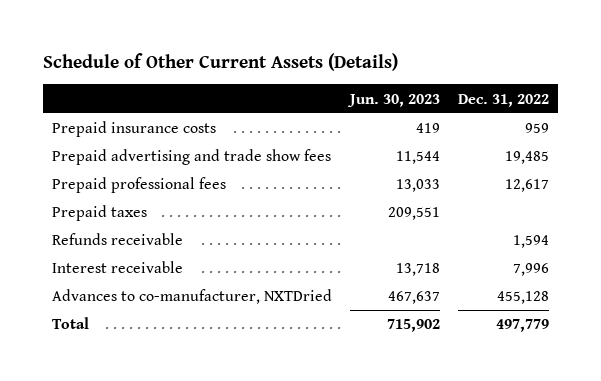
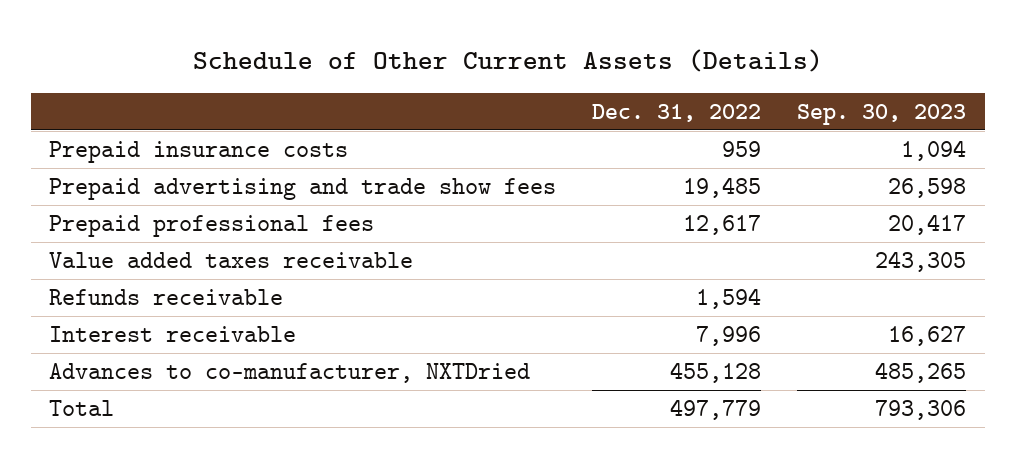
[347,93,441,107] Jun. 30, 2023 -> none
none -> [797,103,967,125] Sep. 30, 2023
[52,205,148,222] Prepaid taxes -> [48,251,413,268] Value added taxes receivable

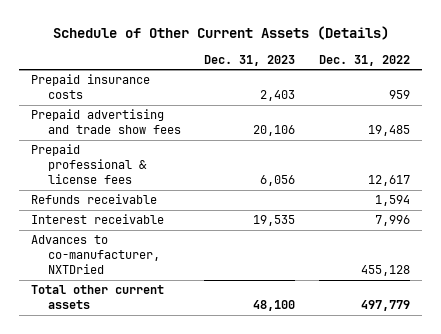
[797,103,967,125] Sep. 30, 2023 -> none
none -> [204,54,296,66] Dec. 31, 2023
[48,251,413,268] Value added taxes receivable -> none
[48,214,374,237] Prepaid professional fees -> [31,144,147,185] Prepaid professional & license fees
[48,399,114,416] Total -> [31,285,165,310] Total other current assets

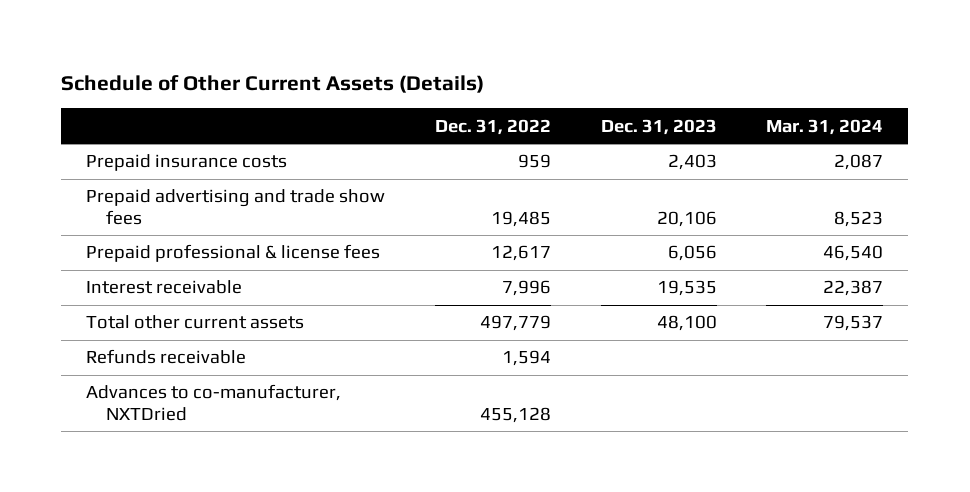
none -> [766,118,884,135] Mar. 31, 2024
[31,194,158,205] Refunds receivable -> [86,349,247,365] Refunds receivable
[31,235,160,275] Advances to co-manufacturer, NXTDried -> [86,384,342,421] Advances to co-manufacturer, NXTDried

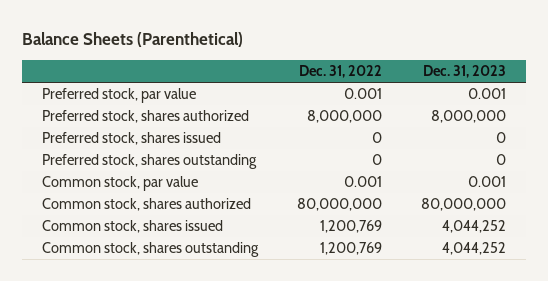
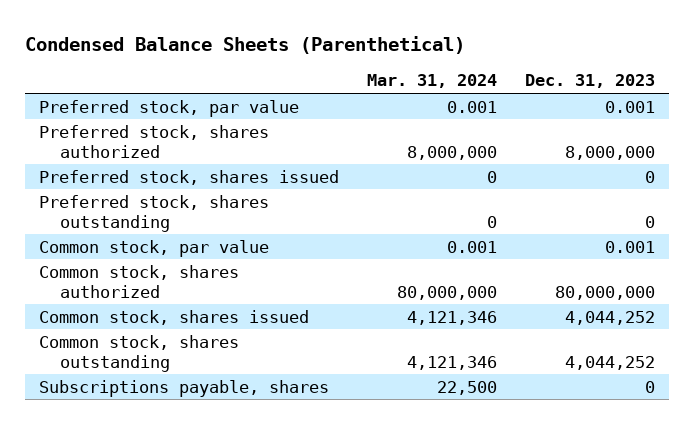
[22,32,244,48] Balance Sheets (Parenthetical) -> [25,36,466,55] Condensed Balance Sheets (Parenthetical)
[299,65,383,79] Dec. 31, 2022 -> none
none -> [366,74,497,89] Mar. 31, 2024
none -> [39,379,330,397] Subscriptions payable, shares

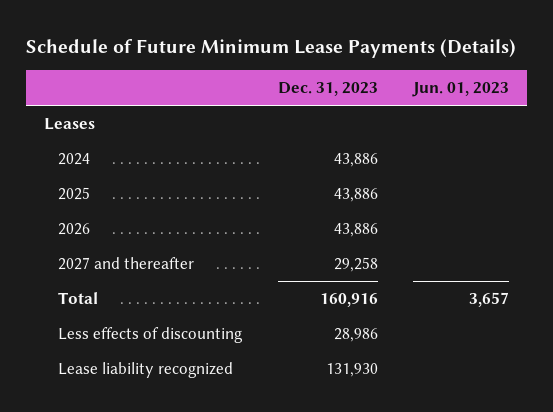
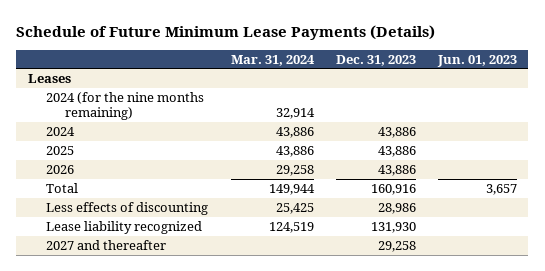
none -> [230,54,315,66] Mar. 31, 2024
none -> [46,91,205,120] 2024 (for the nine months remaining)
[58,257,195,271] 2027 and thereafter -> [46,239,167,250] 2027 and thereafter

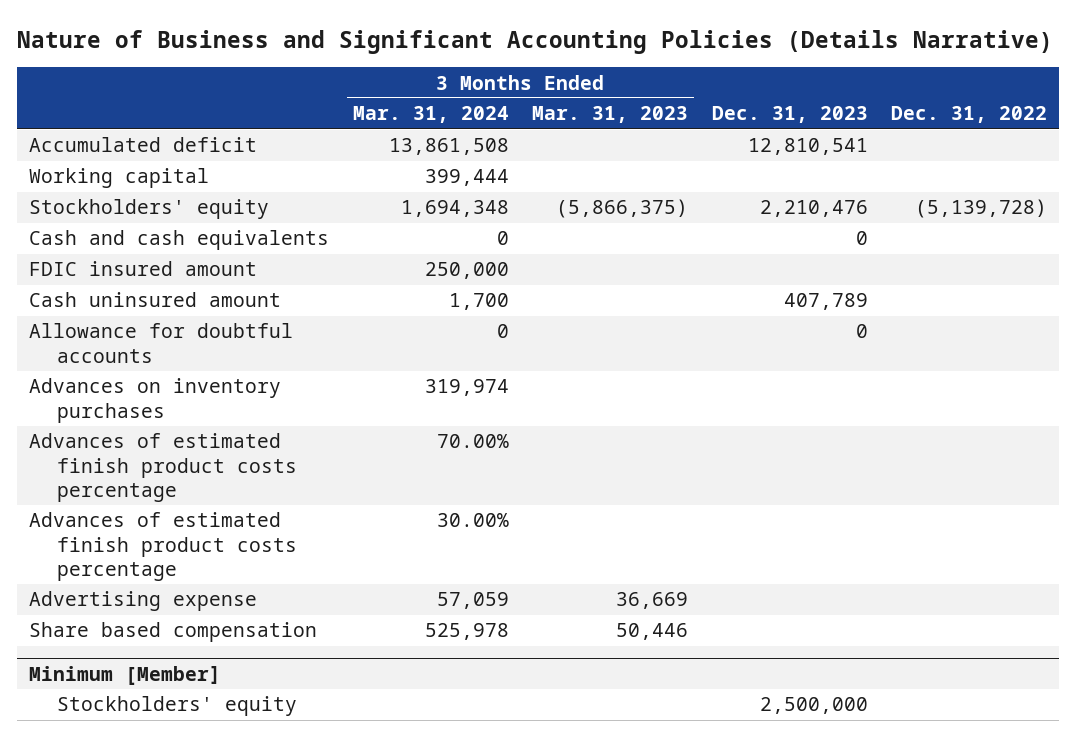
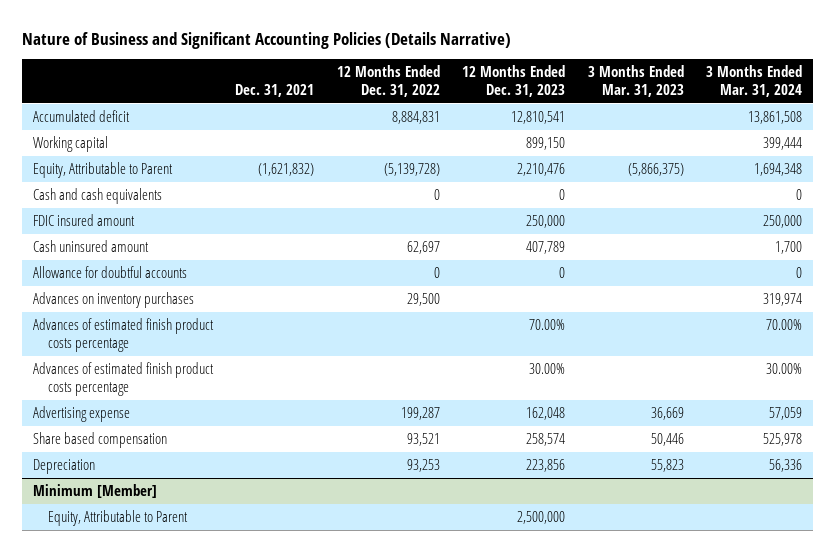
[711,106,868,124] Dec. 31, 2023 -> none
[891,106,1048,124] Dec. 31, 2022 -> none
none -> [235,84,315,98] Dec. 31, 2021
none -> [336,65,440,98] 12 Months Ended Dec. 31, 2022
none -> [462,65,566,98] 12 Months Ended Dec. 31, 2023
[29,199,270,220] Stockholders' equity -> [32,162,173,179] Equity, Attributable to Parent
none -> [32,459,95,475] Depreciation
[56,696,297,717] Stockholders' equity -> [48,510,189,527] Equity, Attributable to Parent

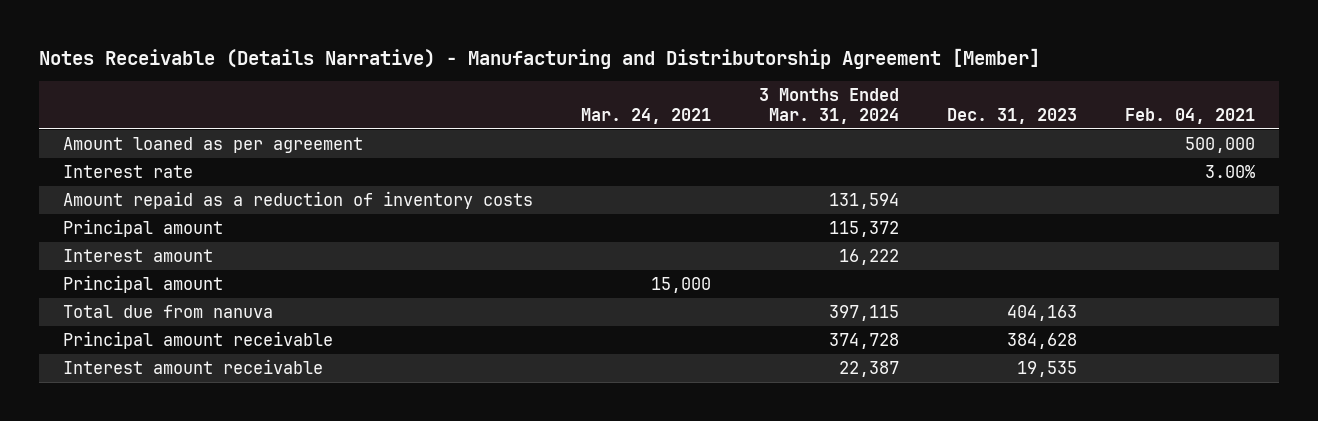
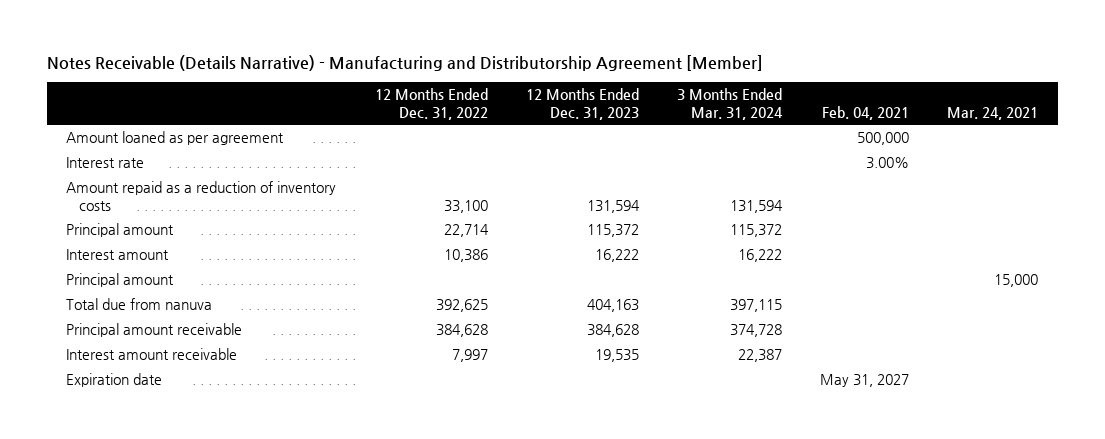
[946,107,1077,124] Dec. 31, 2023 -> none
none -> [374,88,488,120] 12 Months Ended Dec. 31, 2022
none -> [525,88,639,120] 12 Months Ended Dec. 31, 2023
none -> [66,373,163,388] Expiration date

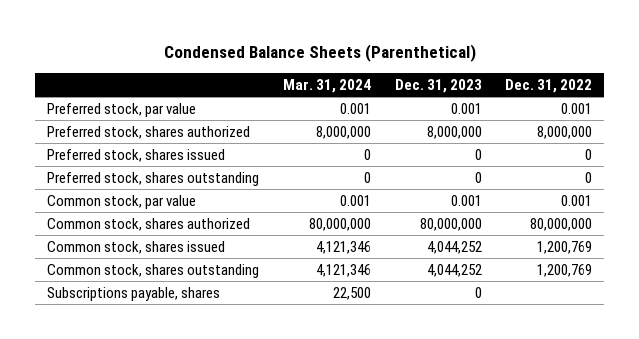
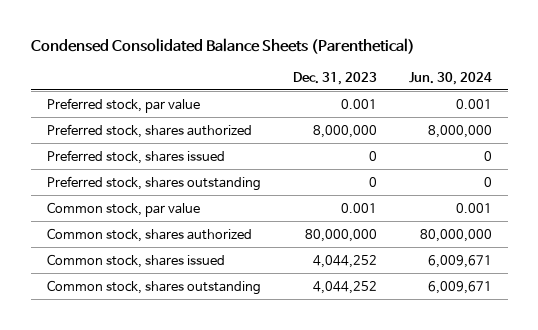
[163,44,476,63] Condensed Balance Sheets (Parenthetical) -> [30,38,415,55] Condensed Consolidated Balance Sheets (Parenthetical)
[282,78,371,93] Mar. 31, 2024 -> none
[505,78,593,93] Dec. 31, 2022 -> none
none -> [408,71,492,85] Jun. 30, 2024
[47,286,221,301] Subscriptions payable, shares -> none

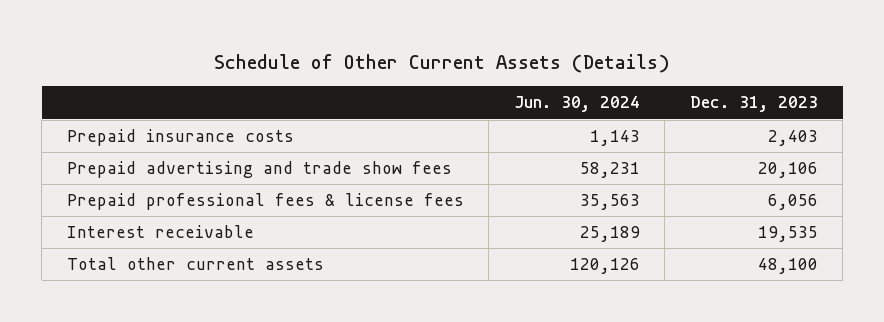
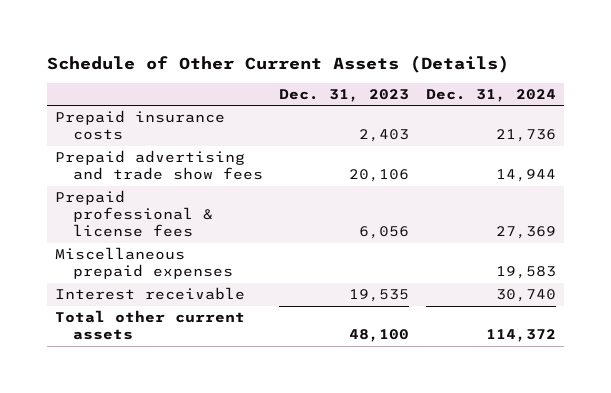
[513,96,640,113] Jun. 30, 2024 -> none
none -> [425,88,556,102] Dec. 31, 2024
[66,193,464,211] Prepaid professional fees & license fees -> [55,190,213,238] Prepaid professional & license fees
none -> [55,247,233,280] Miscellaneous prepaid expenses

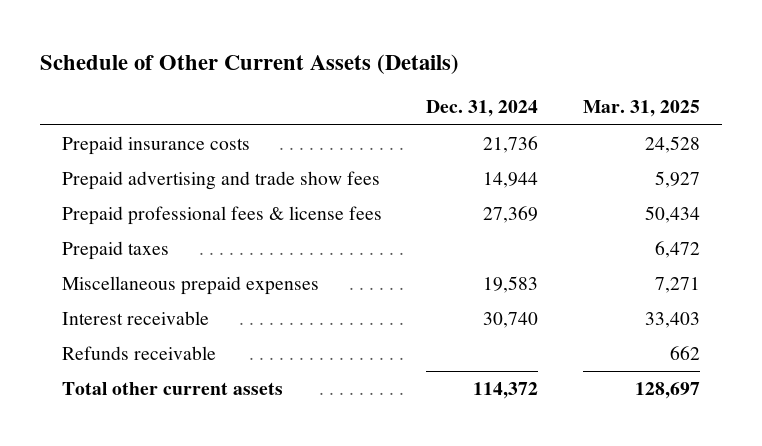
[279,88,410,102] Dec. 31, 2023 -> none
none -> [582,100,700,118] Mar. 31, 2025
[55,190,213,238] Prepaid professional & license fees -> [61,206,382,226] Prepaid professional fees & license fees
none -> [61,241,169,261] Prepaid taxes
none -> [61,346,216,361] Refunds receivable

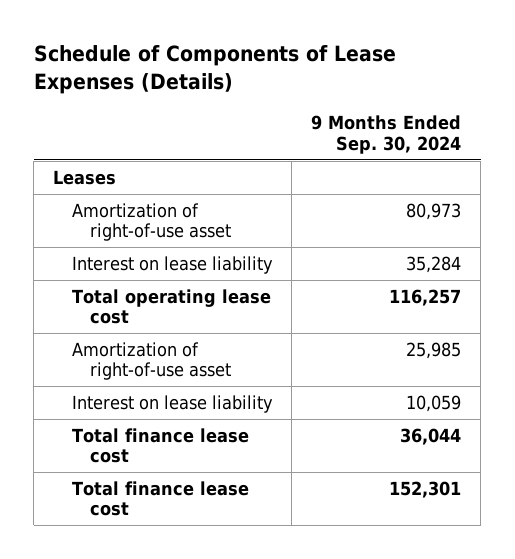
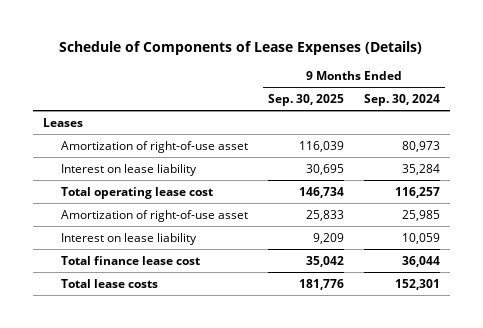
none -> [267,93,344,106] Sep. 30, 2025
[71,480,249,517] Total finance lease cost -> [60,278,158,288] Total lease costs

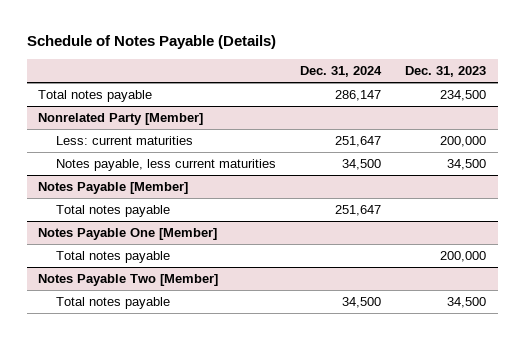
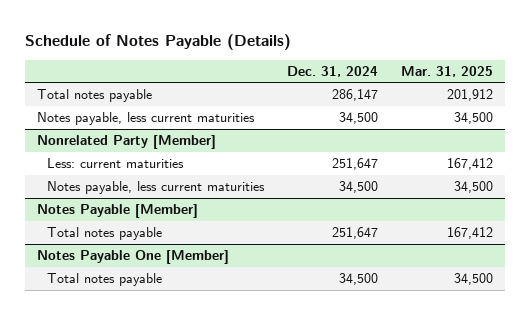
[404,66,486,78] Dec. 31, 2023 -> none
none -> [401,65,494,77] Mar. 31, 2025
none -> [36,112,255,126] Notes payable, less current maturities
[56,251,171,264] Total notes payable -> none
[38,274,219,287] Notes Payable Two [Member] -> none

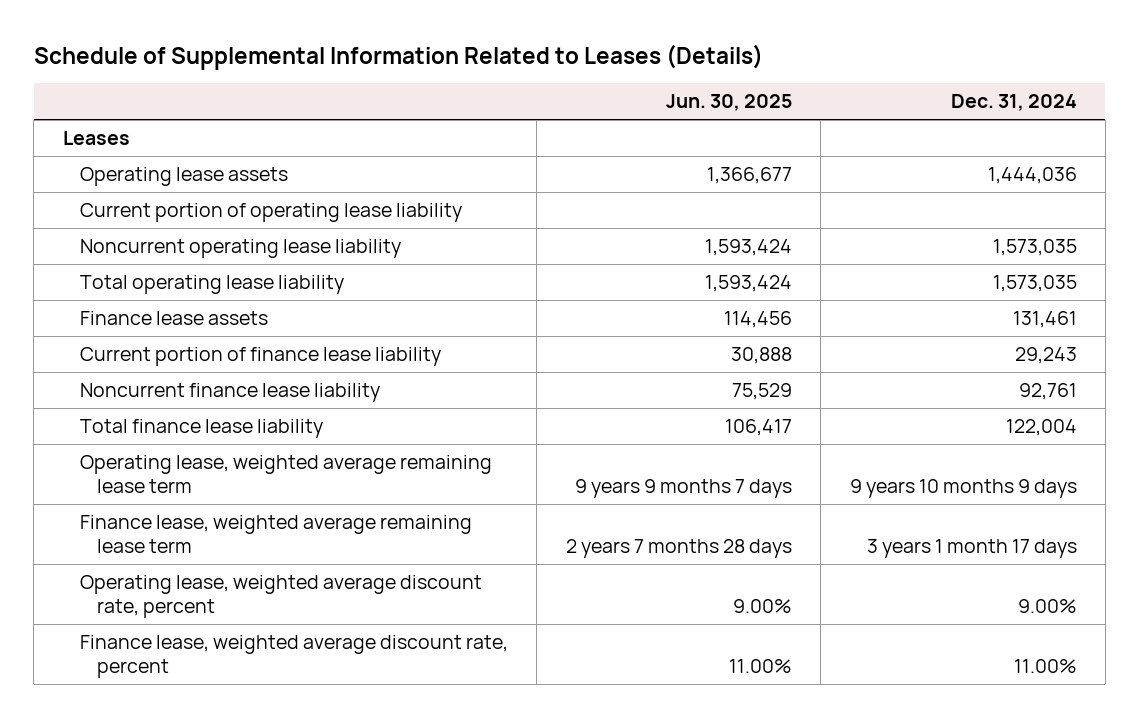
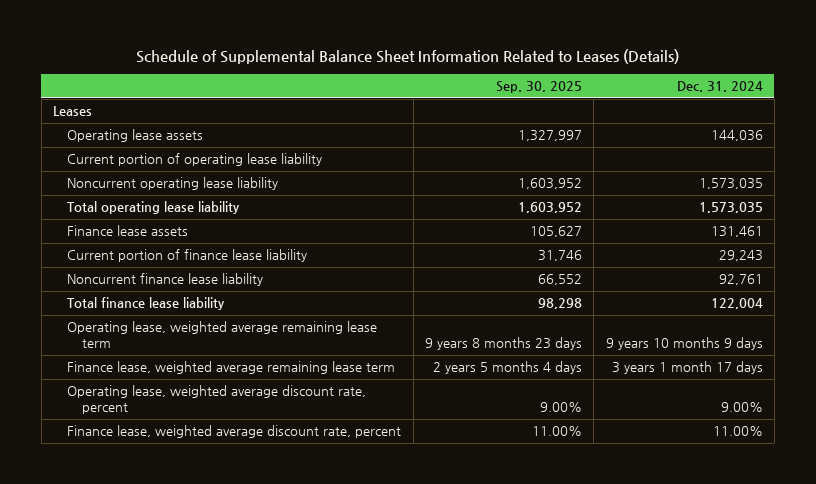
[33,44,763,71] Schedule of Supplemental Information Related to Leases (Details) -> [135,48,679,64] Schedule of Supplemental Balance Sheet Information Related to Leases (Details)
[665,94,792,112] Jun. 30, 2025 -> none
none -> [496,81,583,94] Sep. 30, 2025
[987,167,1077,185] 1,444,036 -> [710,130,763,142] 144,036

